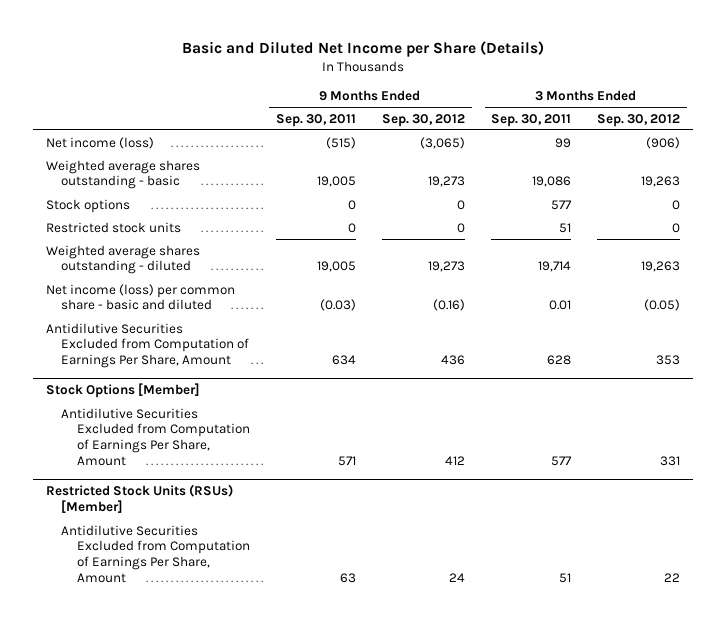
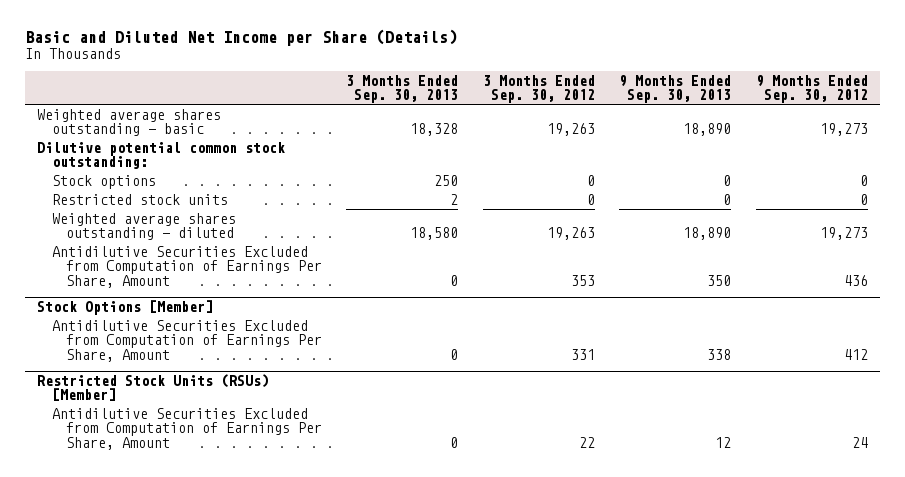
[275,113,356,127] Sep. 30, 2011 -> none
[491,113,572,127] Sep. 30, 2011 -> none
none -> [346,74,459,104] 3 Months Ended Sep. 30, 2013
none -> [619,74,732,104] 9 Months Ended Sep. 30, 2013
[45,136,154,149] Net income (loss) -> none
none -> [37,141,286,170] Dilutive potential common stock outstanding:
[45,283,235,311] Net income (loss) per common share - basic and diluted -> none

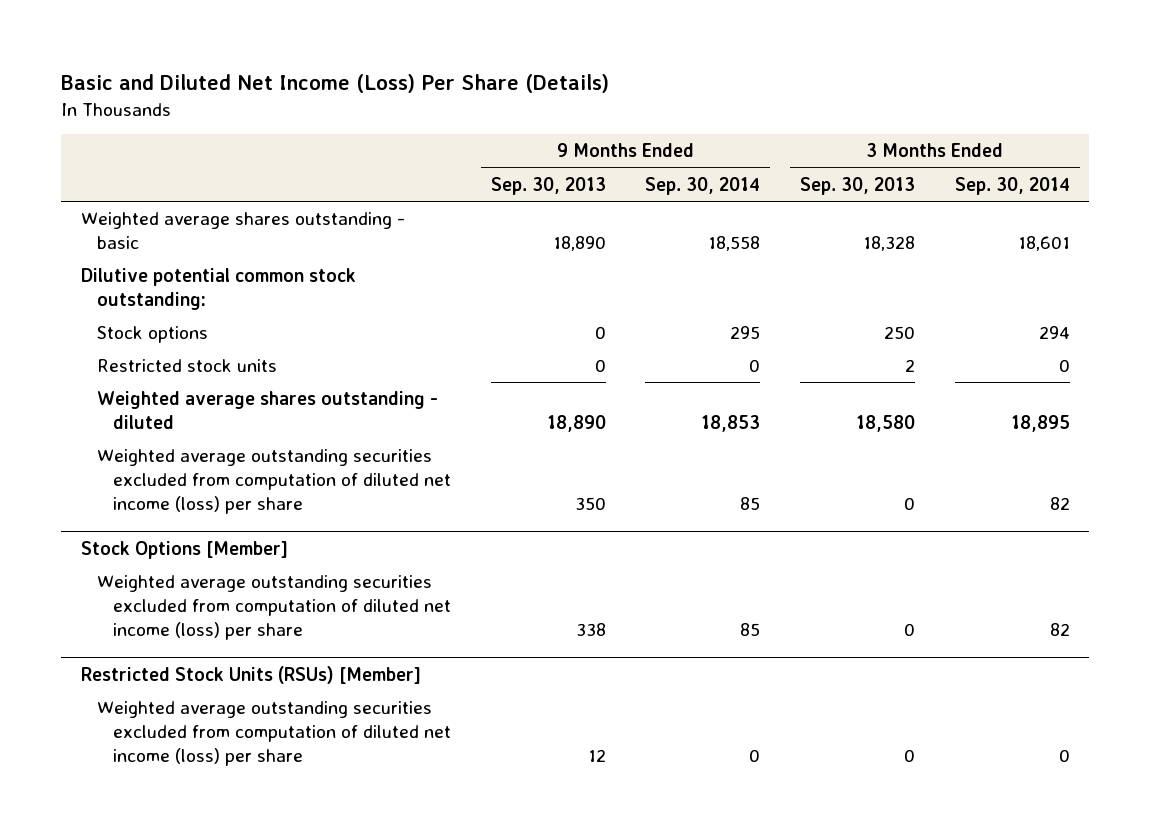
[25,29,458,47] Basic and Diluted Net Income per Share (Details) -> [61,74,610,94] Basic and Diluted Net Income (Loss) Per Share (Details)
[482,74,595,104] 3 Months Ended Sep. 30, 2012 -> none
[755,74,868,104] 9 Months Ended Sep. 30, 2012 -> none
none -> [645,176,761,195] Sep. 30, 2014
none -> [954,176,1070,195] Sep. 30, 2014
[51,245,322,288] Antidilutive Securities Excluded from Computation of Earnings Per Share, Amount -> [97,449,452,514] Weighted average outstanding securities excluded from computation of diluted net income (loss) per share
[51,319,322,362] Antidilutive Securities Excluded from Computation of Earnings Per Share, Amount -> [97,575,452,640] Weighted average outstanding securities excluded from computation of diluted net income (loss) per share
[51,407,322,450] Antidilutive Securities Excluded from Computation of Earnings Per Share, Amount -> [97,701,452,766] Weighted average outstanding securities excluded from computation of diluted net income (loss) per share

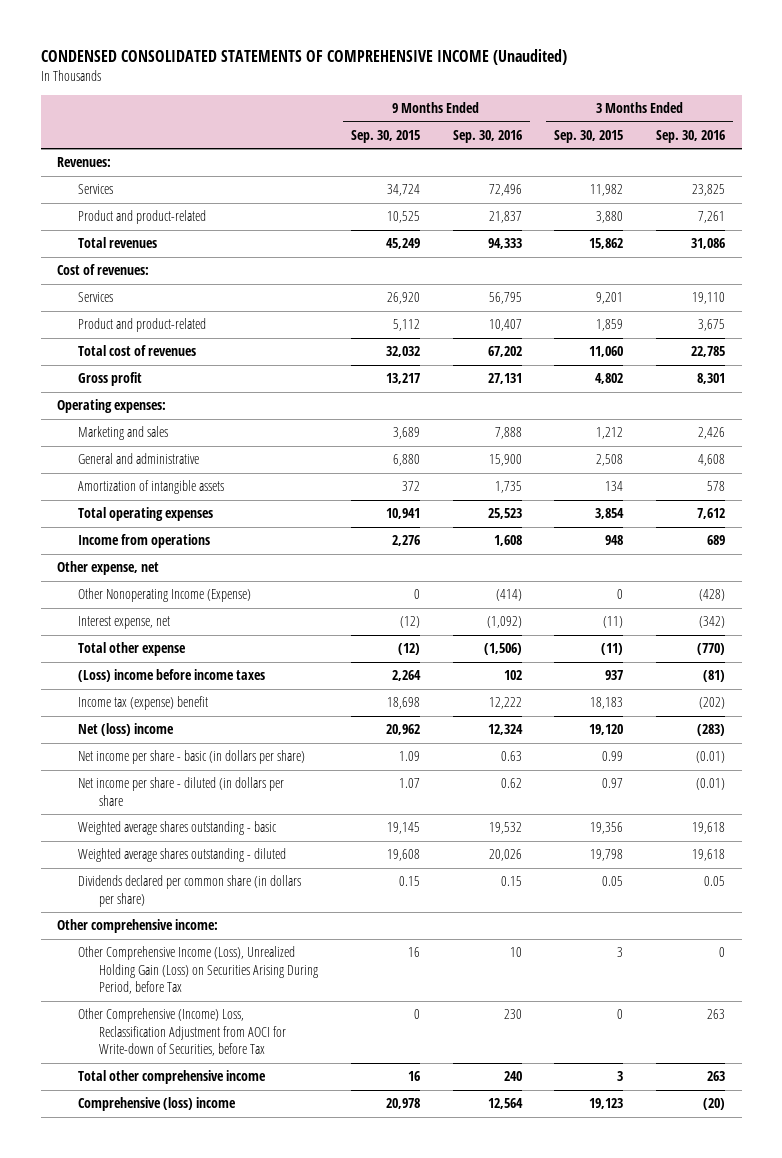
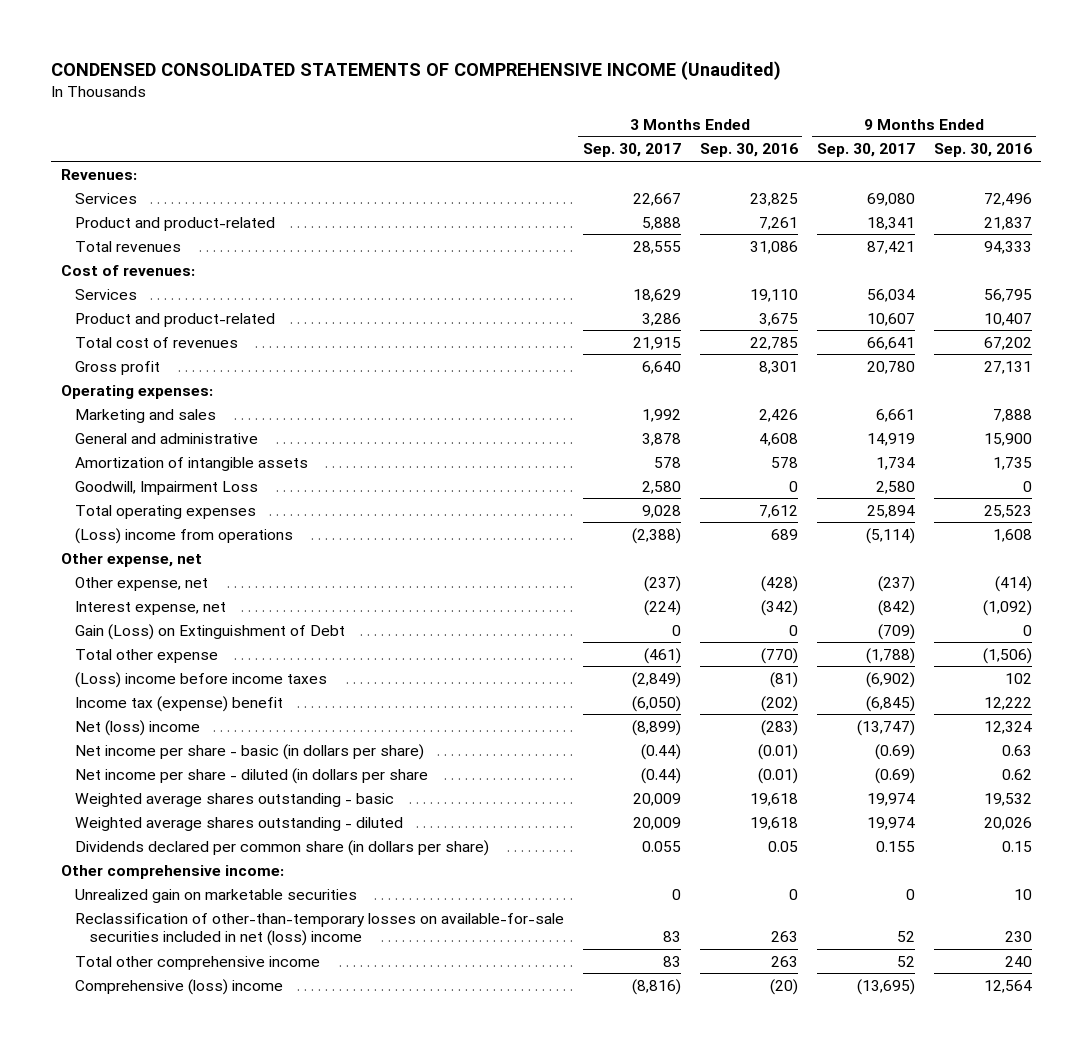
[350,129,420,143] Sep. 30, 2015 -> none
[554,129,624,143] Sep. 30, 2015 -> none
none -> [582,143,681,158] Sep. 30, 2017
none -> [816,143,915,158] Sep. 30, 2017
none -> [74,480,258,495] Goodwill, Impairment Loss
[78,534,211,549] Income from operations -> [74,527,293,544] (Loss) income from operations
[78,588,252,603] Other Nonoperating Income (Expense) -> [74,576,208,591] Other expense, net
none -> [74,623,345,640] Gain (Loss) on Extinguishment of Debt
[78,946,319,995] Other Comprehensive Income (Loss), Unrealized Holding Gain (Loss) on Securities Arising During Period, before Tax -> [74,888,357,903] Unrealized gain on marketable securities
[78,1008,287,1057] Other Comprehensive (Income) Loss, Reclassification Adjustment from AOCI for Write-down of Securities, before Tax -> [74,912,564,947] Reclassification of other-than-temporary losses on available-for-sale securities included in net (loss) income

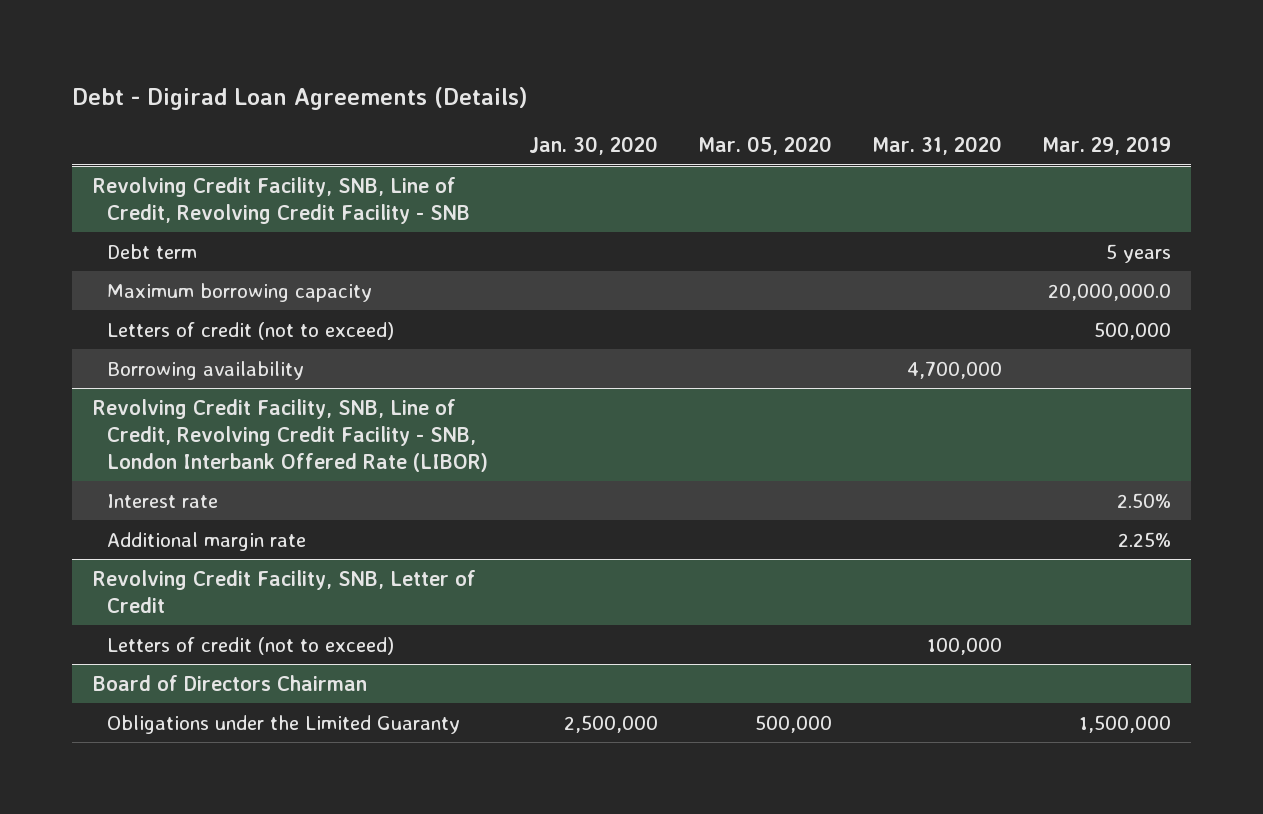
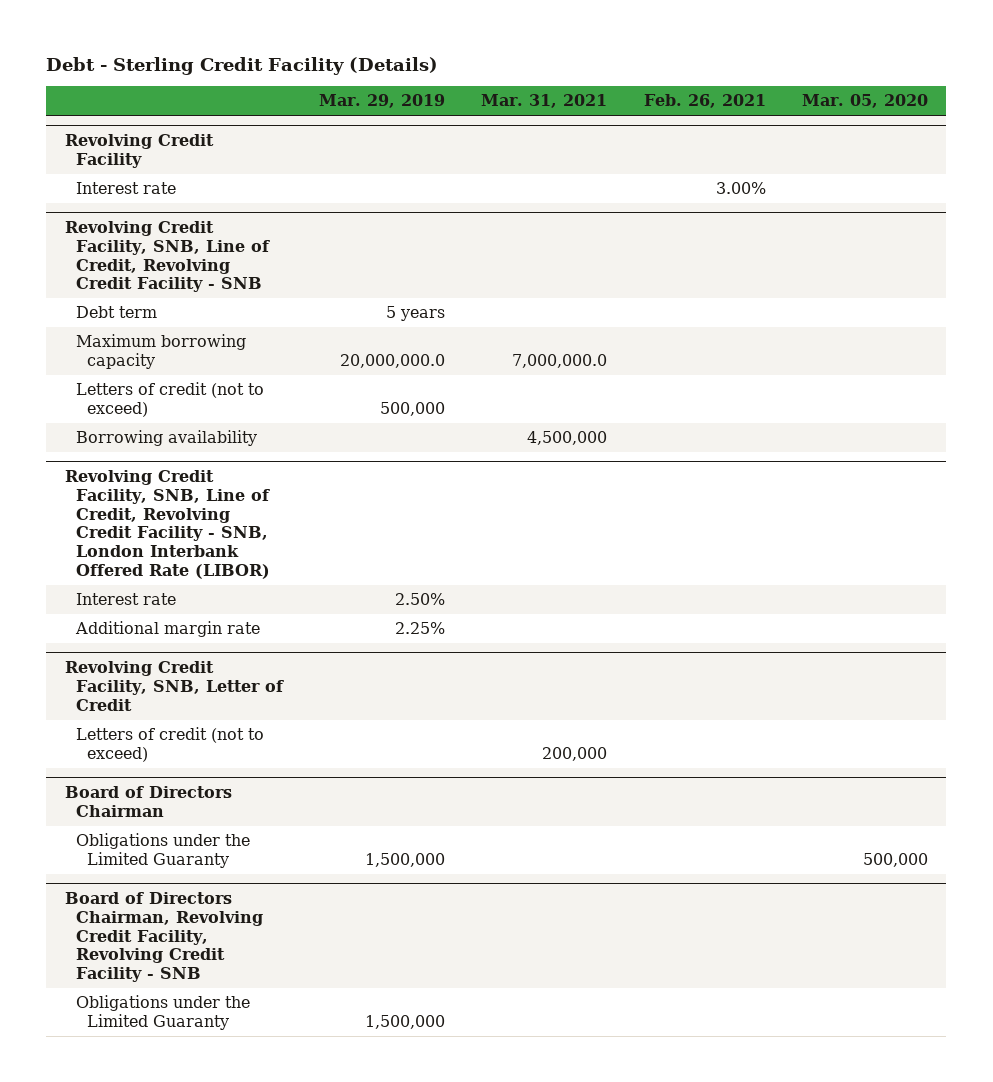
[72,86,529,110] Debt - Digirad Loan Agreements (Details) -> [46,56,439,75] Debt - Sterling Credit Facility (Details)
[528,136,658,156] Jan. 30, 2020 -> none
[871,136,1002,156] Mar. 31, 2020 -> none
none -> [481,94,608,109] Mar. 31, 2021
none -> [643,94,766,109] Feb. 26, 2021
none -> [64,133,214,168] Revolving Credit Facility
none -> [75,182,176,195] Interest rate
none -> [64,891,263,983] Board of Directors Chairman, Revolving Credit Facility, Revolving Credit Facility - SNB
none -> [75,995,250,1031] Obligations under the Limited Guaranty

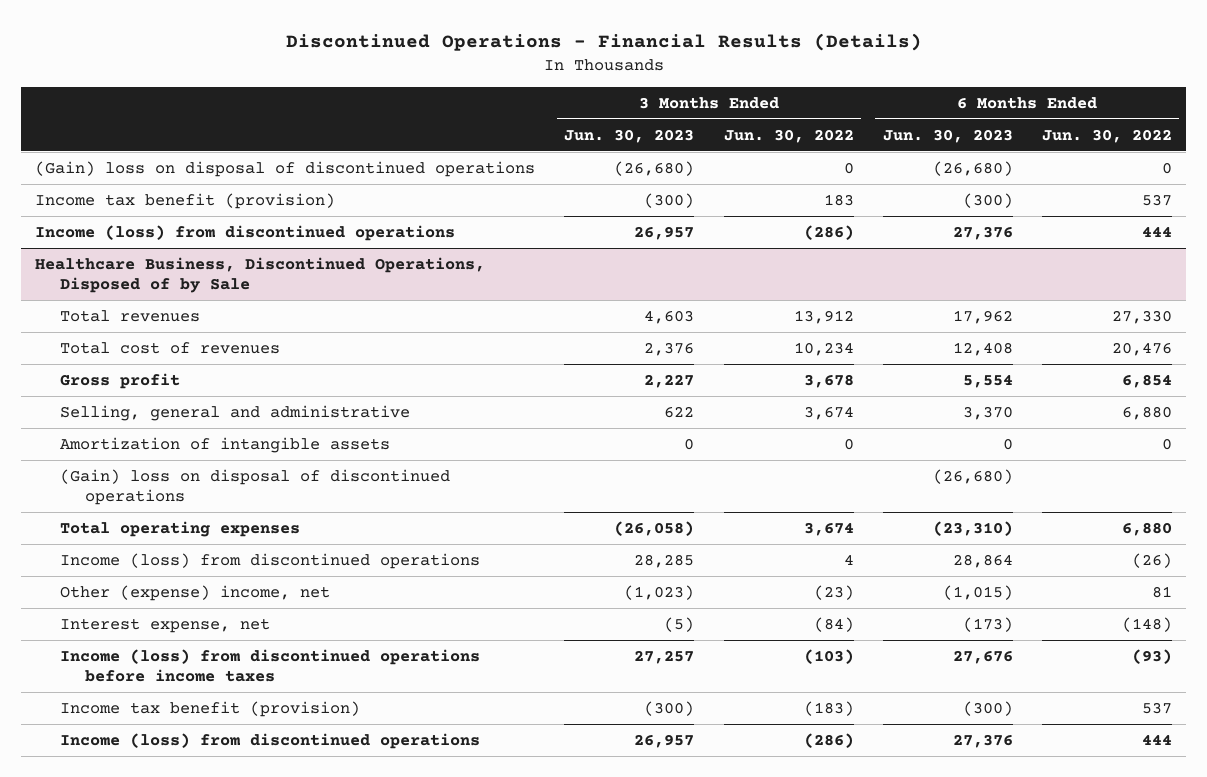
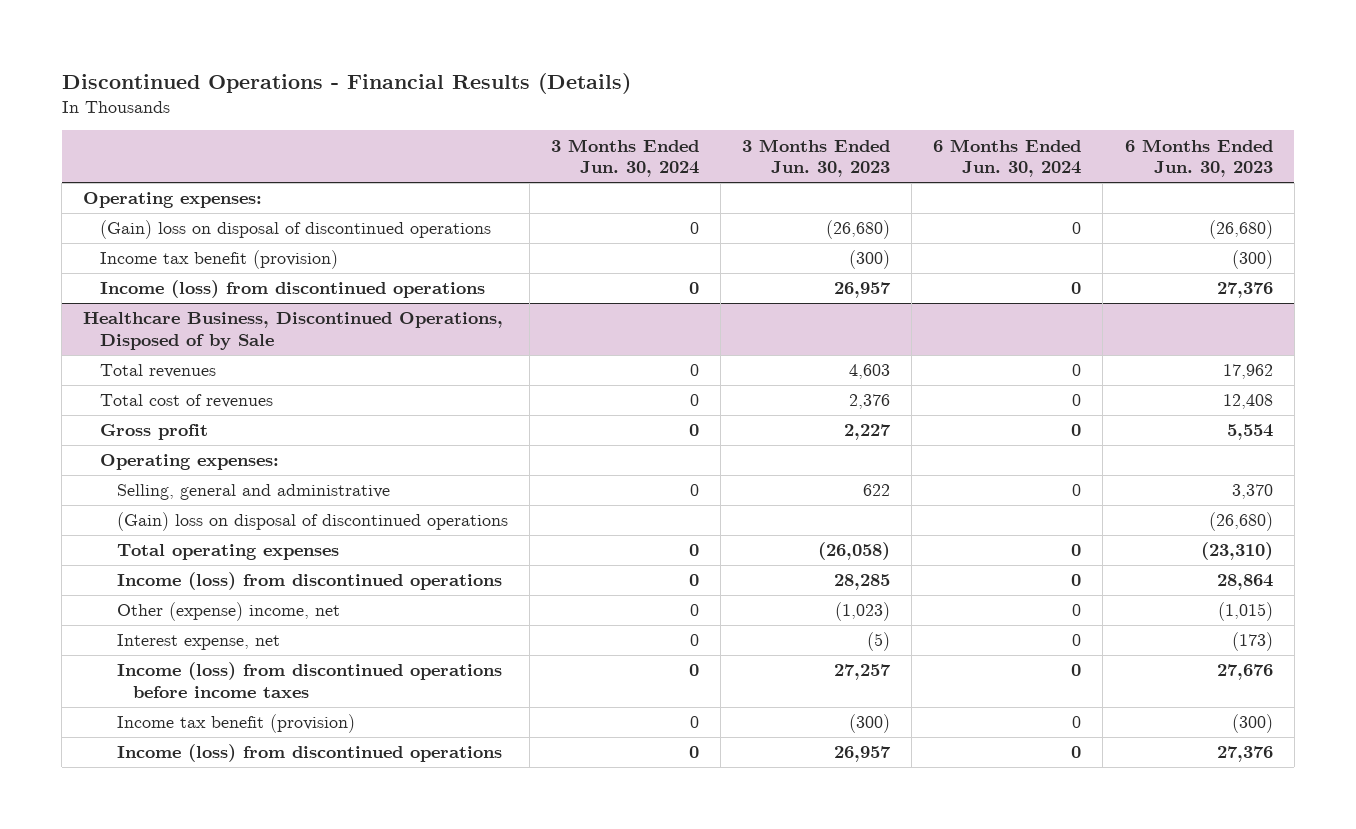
[723,128,854,143] Jun. 30, 2022 -> none
[1041,128,1172,143] Jun. 30, 2022 -> none
none -> [550,138,699,178] 3 Months Ended Jun. 30, 2024
none -> [933,138,1082,178] 6 Months Ended Jun. 30, 2024
none -> [83,192,263,209] Operating expenses:
none -> [99,454,279,471] Operating expenses:
[60,436,391,453] Amortization of intangible assets -> none

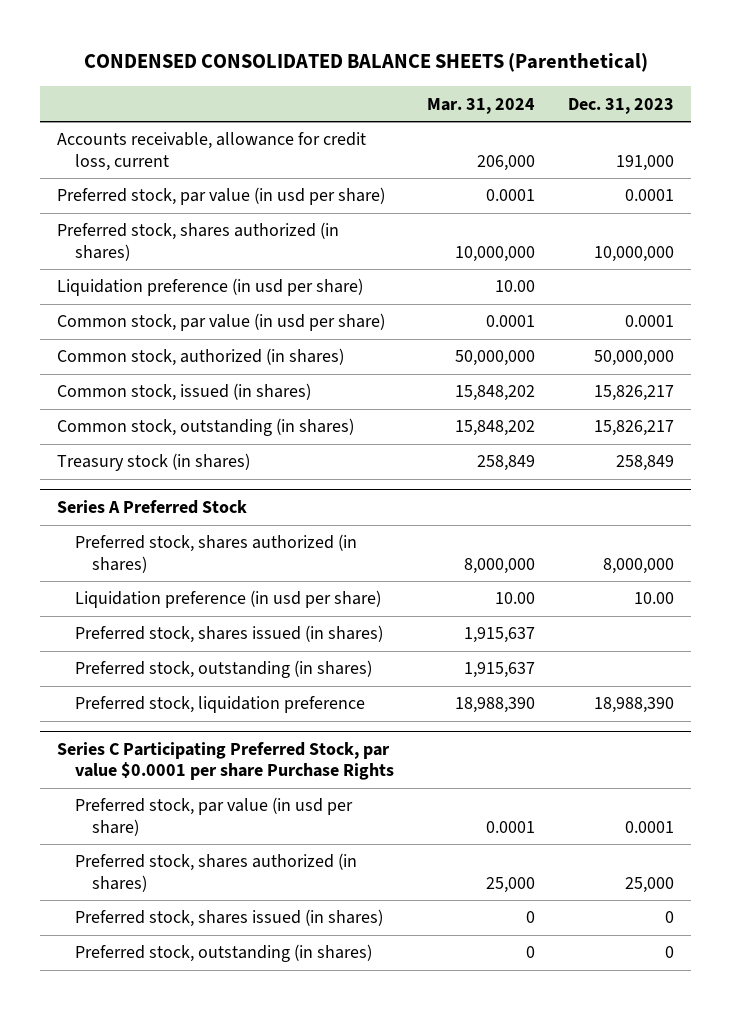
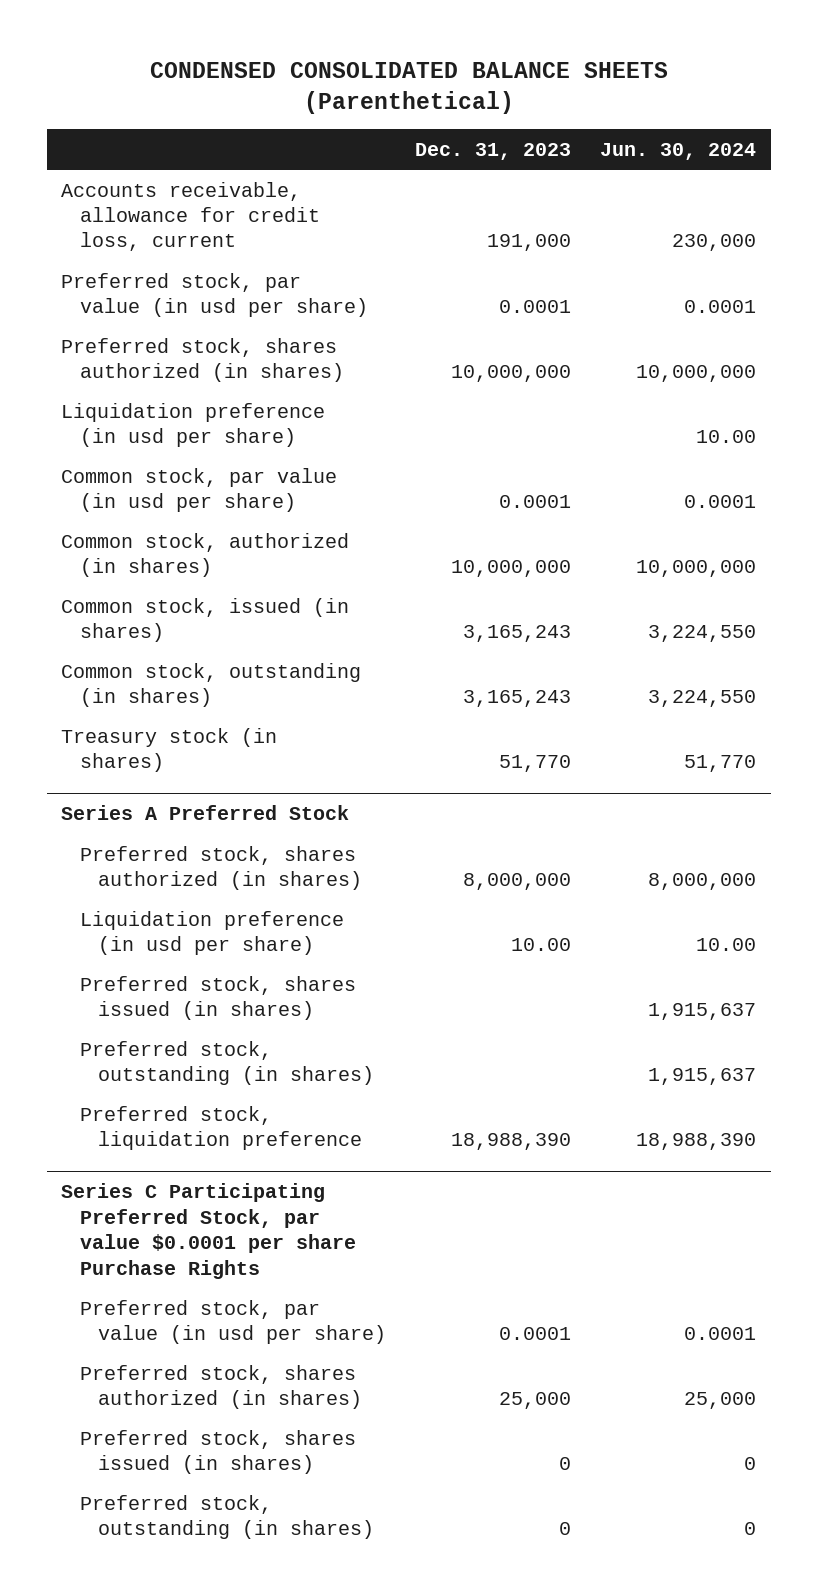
[426,97,535,114] Mar. 31, 2024 -> none
none -> [600,142,757,160] Jun. 30, 2024
[594,350,675,367] 50,000,000 -> [451,560,572,578] 10,000,000
[594,385,675,402] 15,826,217 -> [463,625,572,643] 3,165,243
[594,420,675,437] 15,826,217 -> [463,690,572,708] 3,165,243
[616,455,675,472] 258,849 -> [499,755,572,773] 51,770

